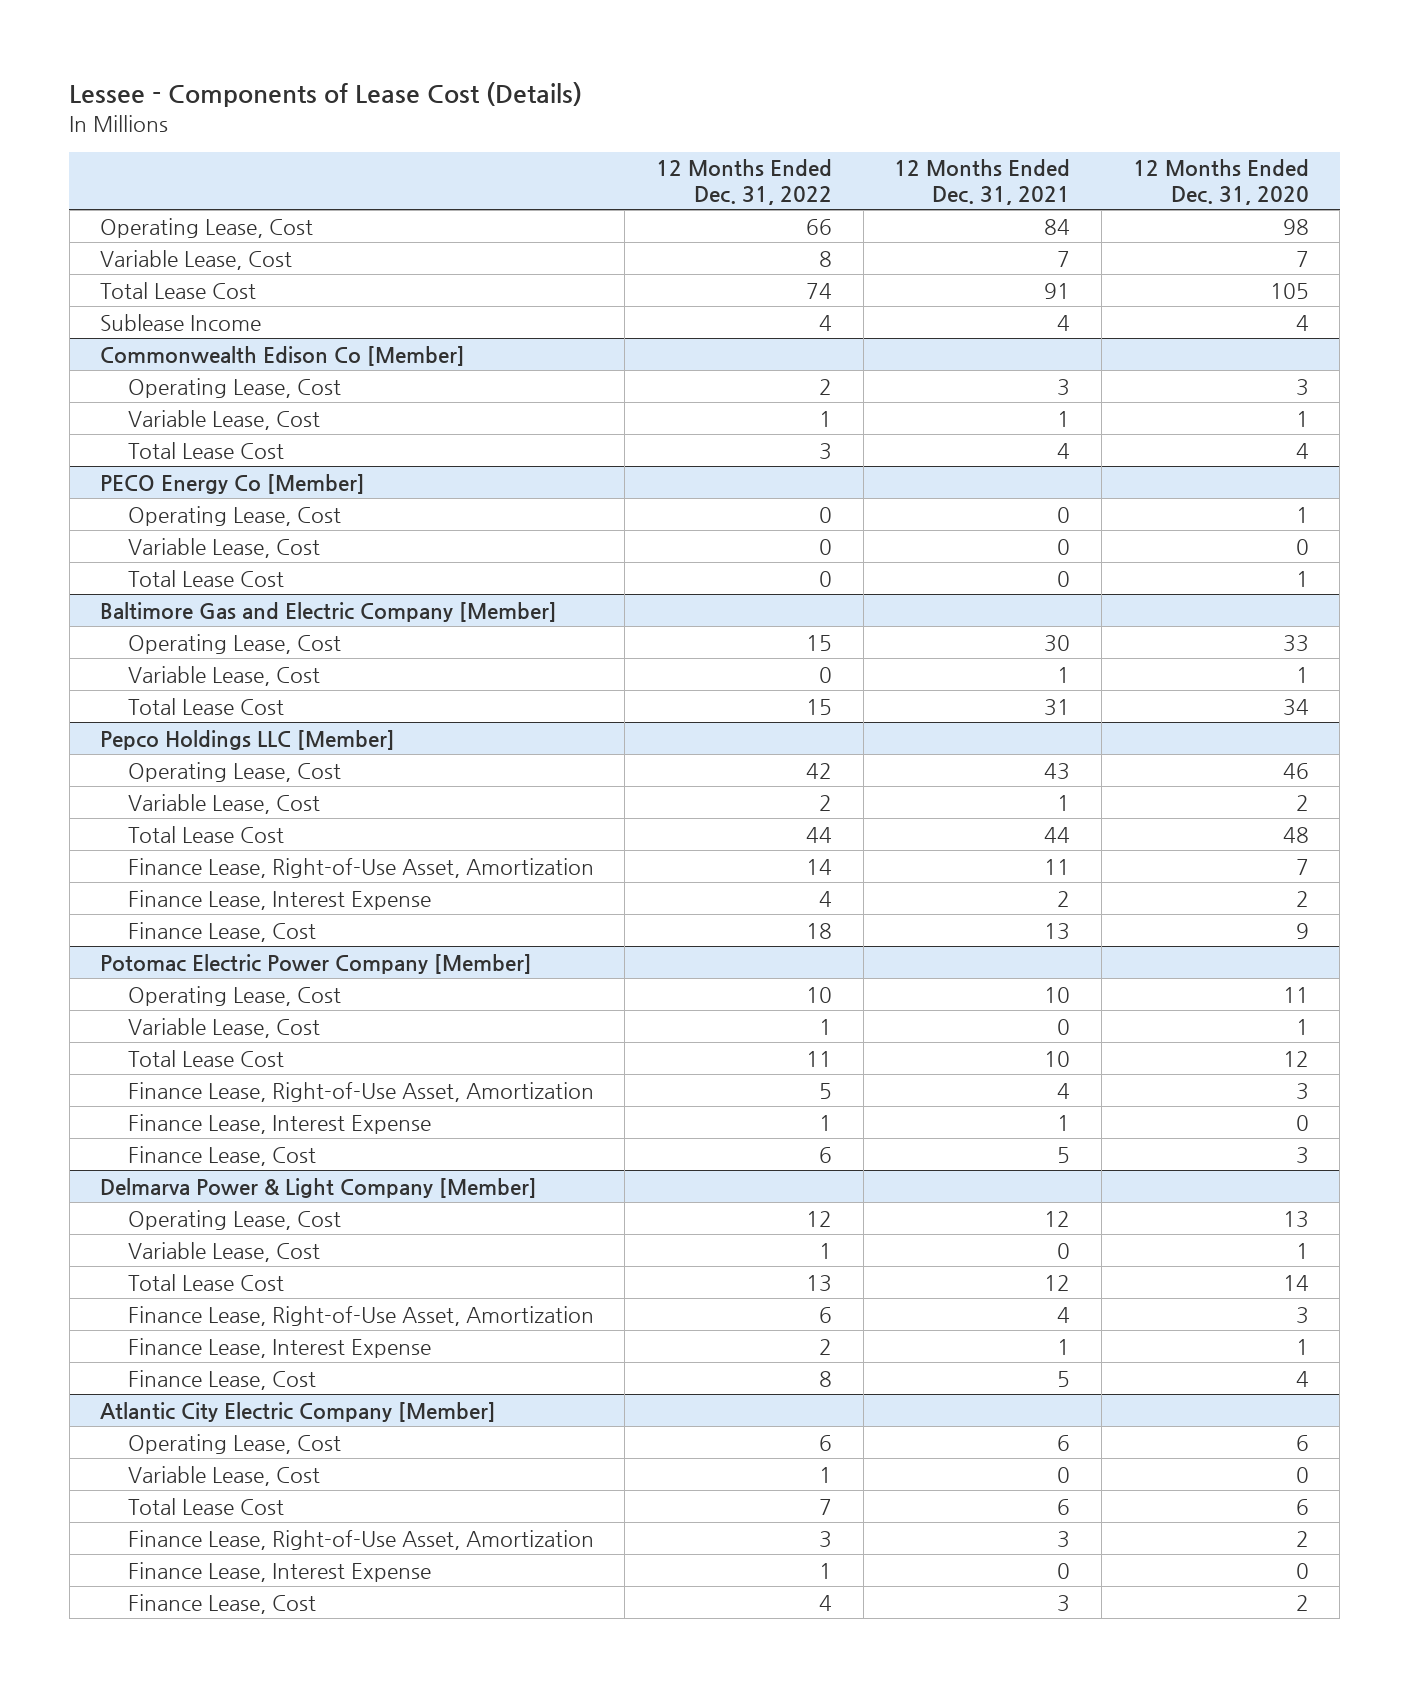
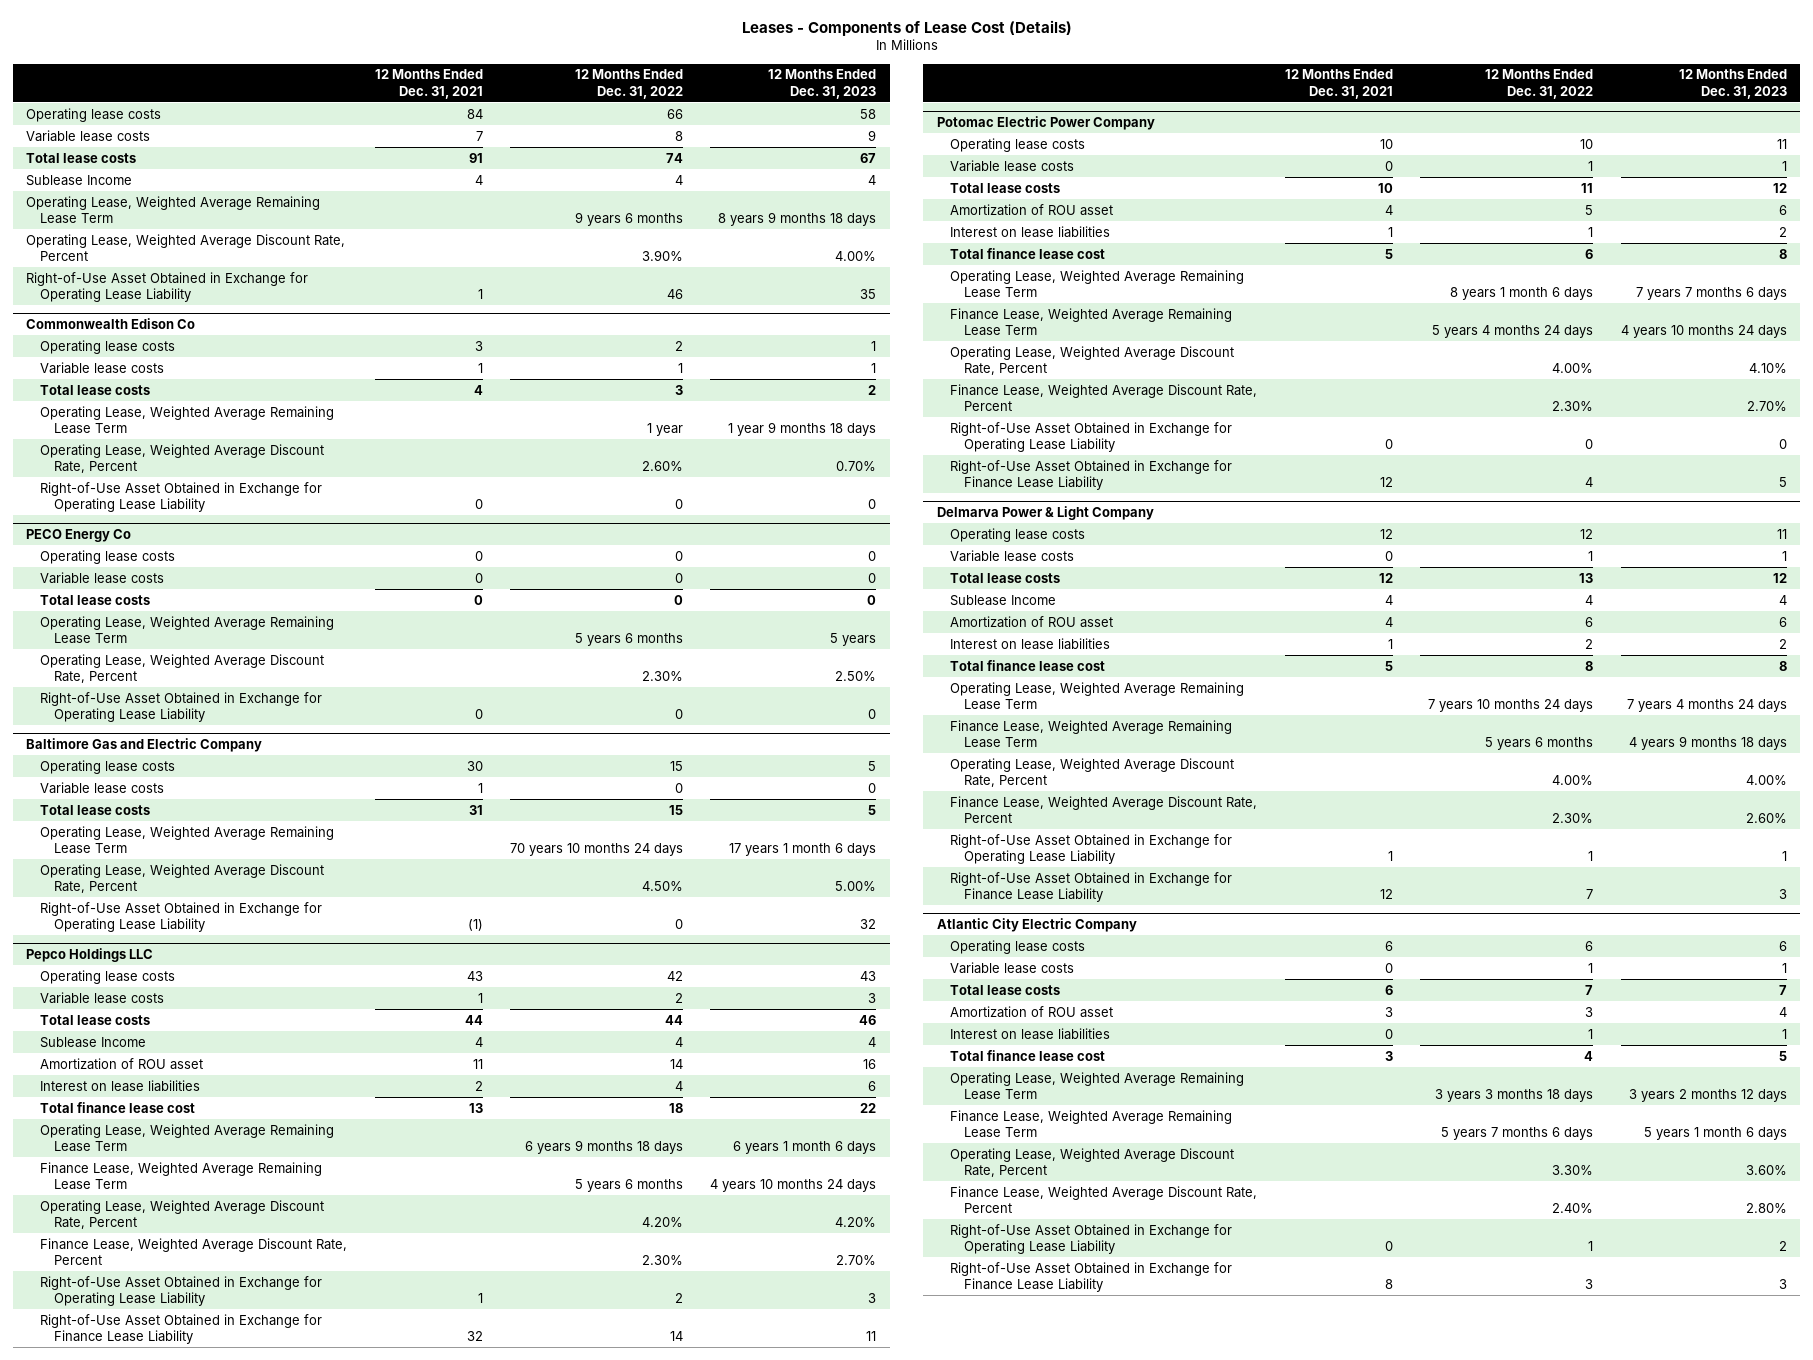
[69,82,583,108] Lessee - Components of Lease Cost (Details) -> [741,19,1072,36] Leases - Components of Lease Cost (Details)
[1132,159,1309,205] 12 Months Ended Dec. 31, 2020 -> none
none -> [768,69,877,99] 12 Months Ended Dec. 31, 2023
[100,217,314,238] Operating Lease, Cost -> [26,107,162,122] Operating lease costs
[100,249,293,270] Variable Lease, Cost -> [26,129,151,142] Variable lease costs
[100,281,257,299] Total Lease Cost -> [26,152,137,163] Total lease costs
none -> [26,195,321,225] Operating Lease, Weighted Average Remaining Lease Term
none -> [26,233,346,262] Operating Lease, Weighted Average Discount Rate, Percent
none -> [26,271,309,303] Right-of-Use Asset Obtained in Exchange for Operating Lease Liability
[100,345,466,366] Commonwealth Edison Co [Member] -> [26,317,196,329] Commonwealth Edison Co
[127,377,341,398] Operating Lease, Cost -> [40,339,176,354] Operating lease costs
[127,409,320,430] Variable Lease, Cost -> [40,361,165,374] Variable lease costs
[127,441,284,459] Total Lease Cost -> [40,384,151,395] Total lease costs
none -> [40,405,335,435] Operating Lease, Weighted Average Remaining Lease Term
none -> [40,443,325,474] Operating Lease, Weighted Average Discount Rate, Percent
none -> [40,481,323,513] Right-of-Use Asset Obtained in Exchange for Operating Lease Liability
[100,473,366,494] PECO Energy Co [Member] -> [26,528,132,542] PECO Energy Co
[127,505,341,526] Operating Lease, Cost -> [40,549,176,564] Operating lease costs
[127,537,320,558] Variable Lease, Cost -> [40,571,165,584] Variable lease costs
[127,569,284,587] Total Lease Cost -> [40,594,151,605] Total lease costs
none -> [40,615,335,645] Operating Lease, Weighted Average Remaining Lease Term
none -> [40,653,325,684] Operating Lease, Weighted Average Discount Rate, Percent
none -> [40,691,323,723] Right-of-Use Asset Obtained in Exchange for Operating Lease Liability
[100,601,558,622] Baltimore Gas and Electric Company [Member] -> [26,737,263,752] Baltimore Gas and Electric Company
[127,633,341,654] Operating Lease, Cost -> [40,759,176,774] Operating lease costs
[127,665,320,686] Variable Lease, Cost -> [40,781,165,794] Variable lease costs
[127,697,284,715] Total Lease Cost -> [40,804,151,815] Total lease costs
none -> [40,825,335,855] Operating Lease, Weighted Average Remaining Lease Term
none -> [40,863,325,894] Operating Lease, Weighted Average Discount Rate, Percent
none -> [40,901,323,933] Right-of-Use Asset Obtained in Exchange for Operating Lease Liability
[100,729,396,750] Pepco Holdings LLC [Member] -> [26,947,154,962] Pepco Holdings LLC
[127,761,341,782] Operating Lease, Cost -> [40,969,176,984] Operating lease costs
[127,793,320,814] Variable Lease, Cost -> [40,991,165,1004] Variable lease costs
[127,825,284,843] Total Lease Cost -> [40,1014,151,1025] Total lease costs
none -> [40,1036,147,1048] Sublease Income
[127,857,594,878] Finance Lease, Right-of-Use Asset, Amortization -> [40,1057,204,1070] Amortization of ROU asset
[127,889,431,910] Finance Lease, Interest Expense -> [40,1079,201,1092] Interest on lease liabilities
[127,921,316,942] Finance Lease, Cost -> [40,1101,196,1113] Total finance lease cost
none -> [40,1123,335,1153] Operating Lease, Weighted Average Remaining Lease Term
none -> [40,1161,323,1191] Finance Lease, Weighted Average Remaining Lease Term
none -> [40,1199,325,1230] Operating Lease, Weighted Average Discount Rate, Percent
none -> [40,1237,348,1266] Finance Lease, Weighted Average Discount Rate, Percent
none -> [40,1275,323,1307] Right-of-Use Asset Obtained in Exchange for Operating Lease Liability
none -> [40,1313,323,1345] Right-of-Use Asset Obtained in Exchange for Finance Lease Liability
[100,953,533,974] Potomac Electric Power Company [Member] -> [936,115,1155,130] Potomac Electric Power Company
[127,985,341,1006] Operating Lease, Cost -> [950,137,1086,152] Operating lease costs
[127,1017,320,1038] Variable Lease, Cost -> [950,159,1075,172] Variable lease costs
[127,1049,284,1067] Total Lease Cost -> [950,182,1061,193] Total lease costs
[127,1081,594,1102] Finance Lease, Right-of-Use Asset, Amortization -> [950,203,1114,216] Amortization of ROU asset
[127,1113,431,1134] Finance Lease, Interest Expense -> [950,225,1111,238] Interest on lease liabilities
[127,1145,316,1166] Finance Lease, Cost -> [950,247,1106,259] Total finance lease cost
none -> [950,269,1245,299] Operating Lease, Weighted Average Remaining Lease Term
none -> [950,307,1233,337] Finance Lease, Weighted Average Remaining Lease Term
none -> [950,345,1235,376] Operating Lease, Weighted Average Discount Rate, Percent
none -> [950,383,1258,412] Finance Lease, Weighted Average Discount Rate, Percent
none -> [950,421,1233,453] Right-of-Use Asset Obtained in Exchange for Operating Lease Liability
none -> [950,459,1233,491] Right-of-Use Asset Obtained in Exchange for Finance Lease Liability
[100,1177,538,1198] Delmarva Power & Light Company [Member] -> [936,505,1154,520] Delmarva Power & Light Company
[127,1209,341,1230] Operating Lease, Cost -> [950,527,1086,542] Operating lease costs
[127,1241,320,1262] Variable Lease, Cost -> [950,549,1075,562] Variable lease costs
[127,1273,284,1291] Total Lease Cost -> [950,572,1061,583] Total lease costs
none -> [950,594,1057,606] Sublease Income
[127,1305,594,1326] Finance Lease, Right-of-Use Asset, Amortization -> [950,615,1114,628] Amortization of ROU asset
[127,1337,431,1358] Finance Lease, Interest Expense -> [950,637,1111,650] Interest on lease liabilities
[127,1369,316,1390] Finance Lease, Cost -> [950,659,1106,671] Total finance lease cost
none -> [950,681,1245,711] Operating Lease, Weighted Average Remaining Lease Term
none -> [950,719,1233,749] Finance Lease, Weighted Average Remaining Lease Term
none -> [950,757,1235,788] Operating Lease, Weighted Average Discount Rate, Percent
none -> [950,795,1258,824] Finance Lease, Weighted Average Discount Rate, Percent
none -> [950,833,1233,865] Right-of-Use Asset Obtained in Exchange for Operating Lease Liability
none -> [950,871,1233,903] Right-of-Use Asset Obtained in Exchange for Finance Lease Liability
[100,1401,497,1422] Atlantic City Electric Company [Member] -> [936,917,1137,932] Atlantic City Electric Company
[127,1433,341,1454] Operating Lease, Cost -> [950,939,1086,954] Operating lease costs
[127,1465,320,1486] Variable Lease, Cost -> [950,961,1075,974] Variable lease costs
[127,1497,284,1515] Total Lease Cost -> [950,984,1061,995] Total lease costs
[127,1529,594,1550] Finance Lease, Right-of-Use Asset, Amortization -> [950,1005,1114,1018] Amortization of ROU asset
[127,1561,431,1582] Finance Lease, Interest Expense -> [950,1027,1111,1040] Interest on lease liabilities
[127,1593,316,1614] Finance Lease, Cost -> [950,1049,1106,1061] Total finance lease cost
none -> [950,1071,1245,1101] Operating Lease, Weighted Average Remaining Lease Term
none -> [950,1109,1233,1139] Finance Lease, Weighted Average Remaining Lease Term
none -> [950,1147,1235,1178] Operating Lease, Weighted Average Discount Rate, Percent
none -> [950,1185,1258,1214] Finance Lease, Weighted Average Discount Rate, Percent
none -> [950,1223,1233,1255] Right-of-Use Asset Obtained in Exchange for Operating Lease Liability
none -> [950,1261,1233,1293] Right-of-Use Asset Obtained in Exchange for Finance Lease Liability

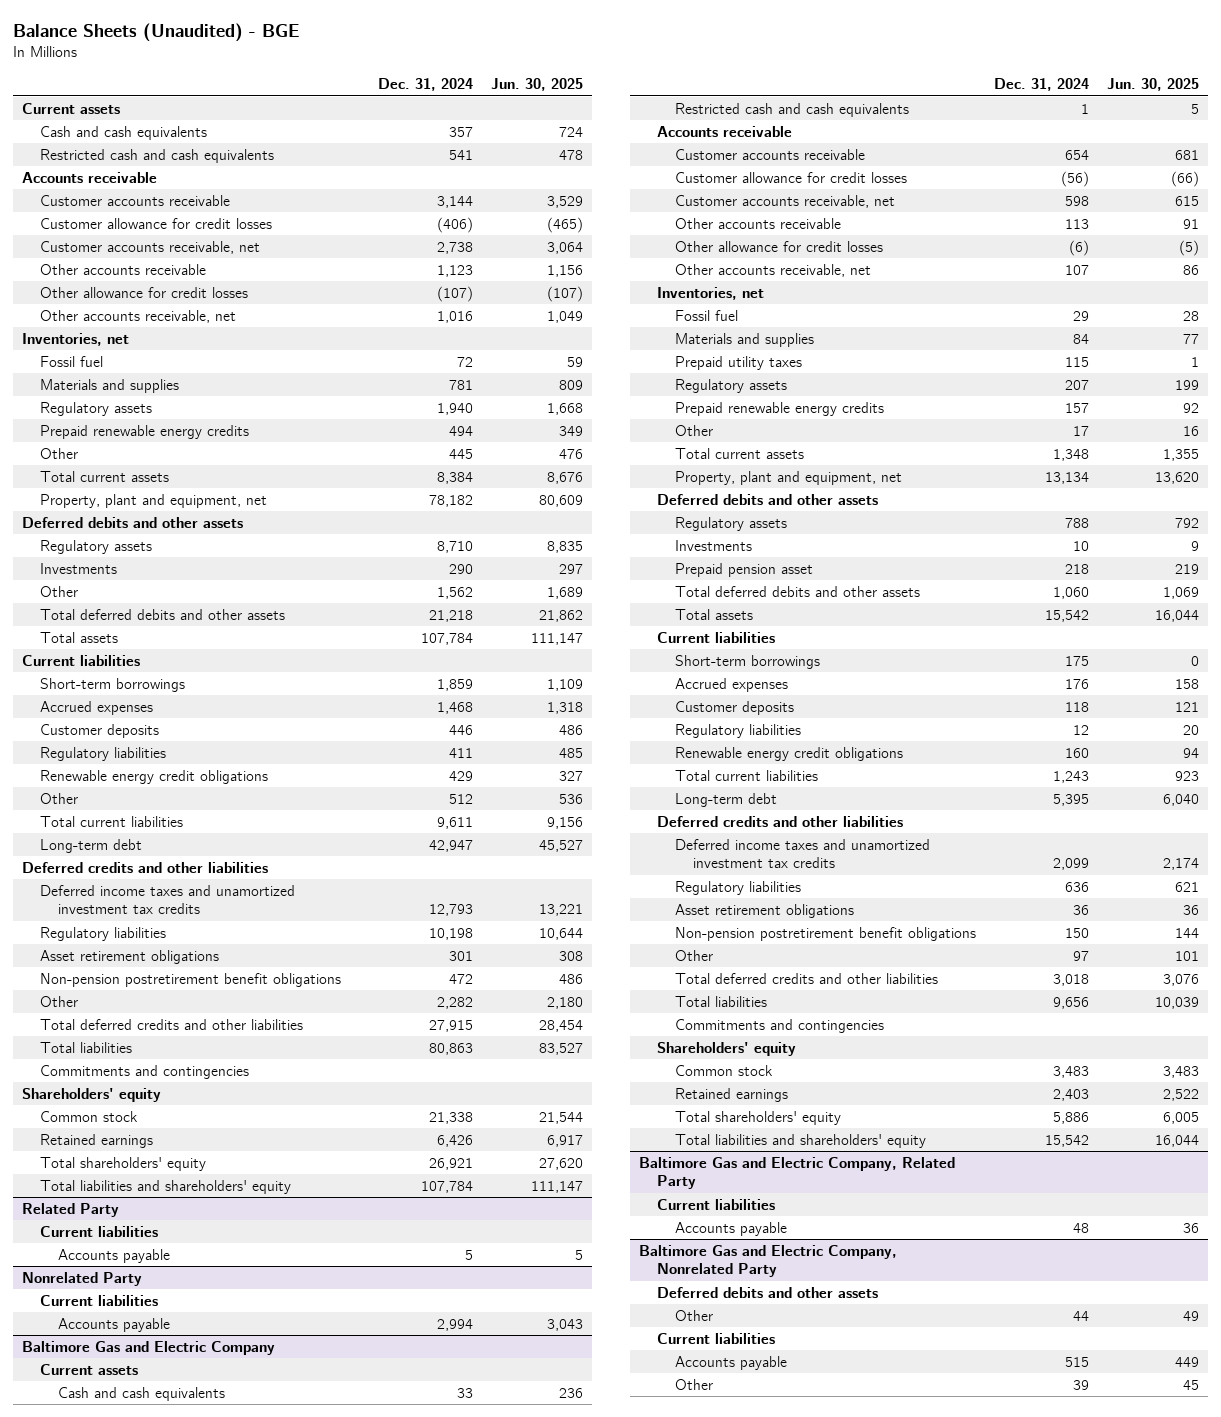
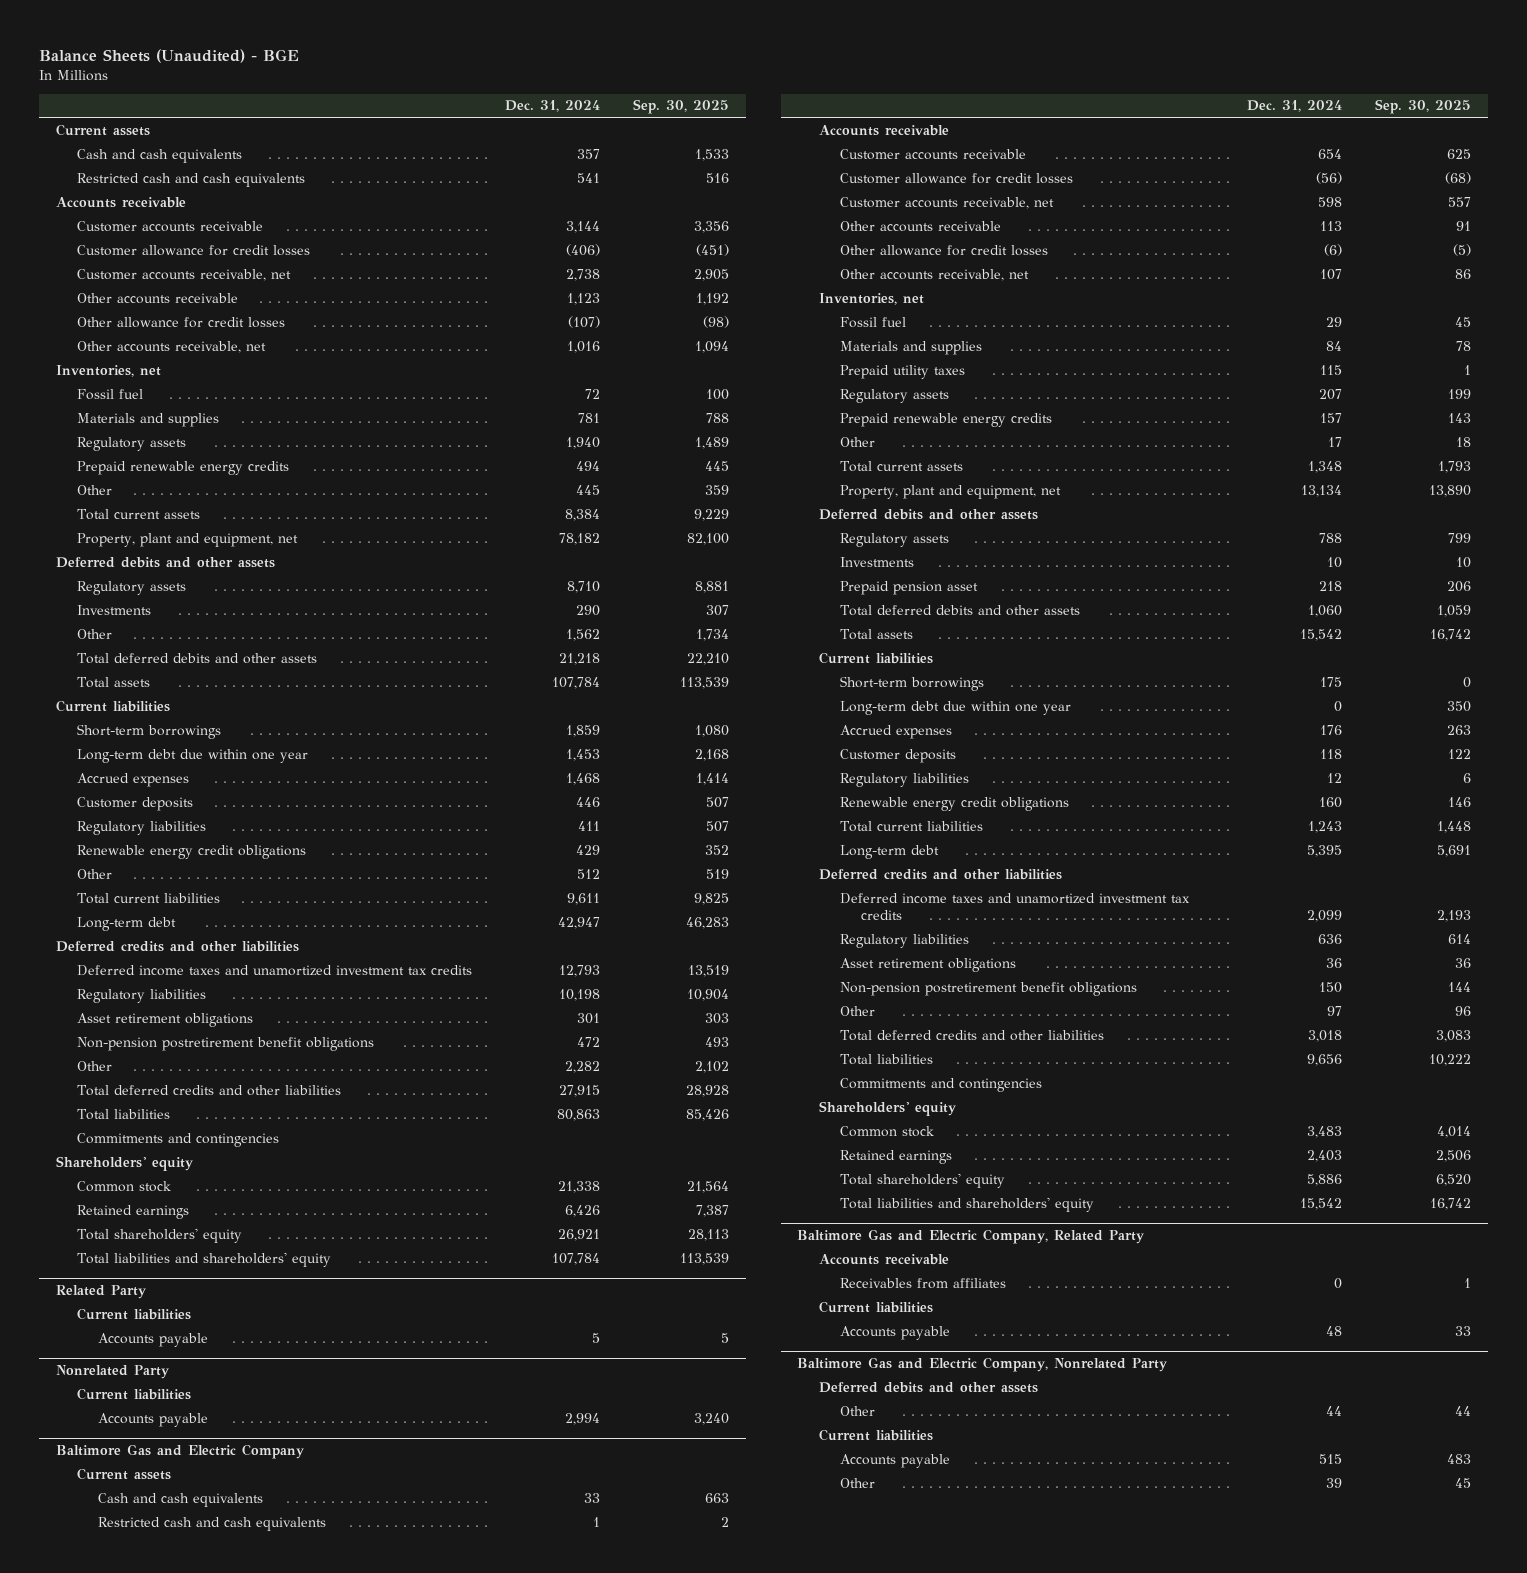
[490,78,583,92] Jun. 30, 2025 -> none
none -> [633,99,730,115] Sep. 30, 2025
none -> [76,748,308,763] Long-term debt due within one year
none -> [839,700,1071,715] Long-term debt due within one year
none -> [818,1253,949,1265] Accounts receivable
none -> [839,1277,1006,1289] Receivables from affiliates

